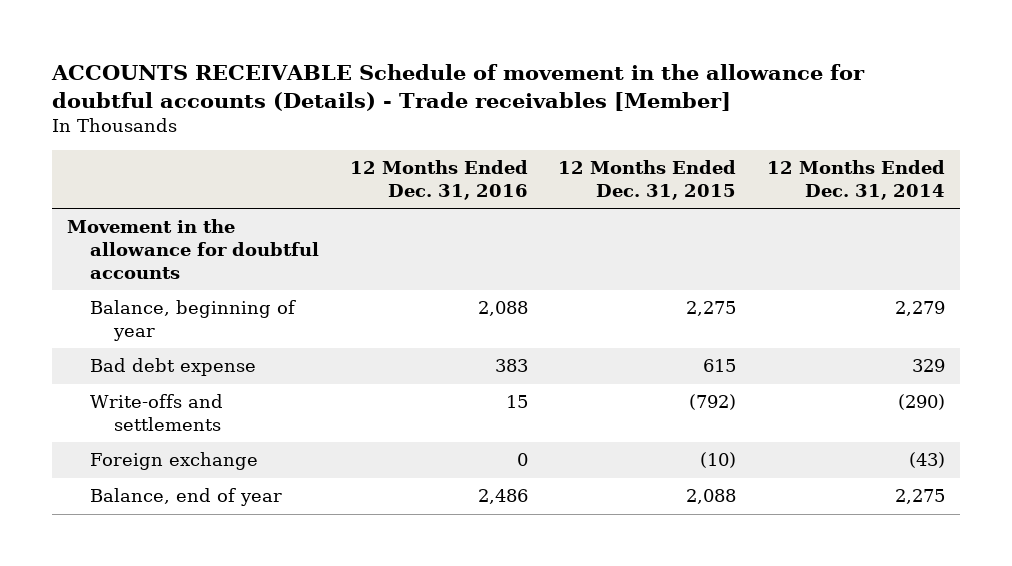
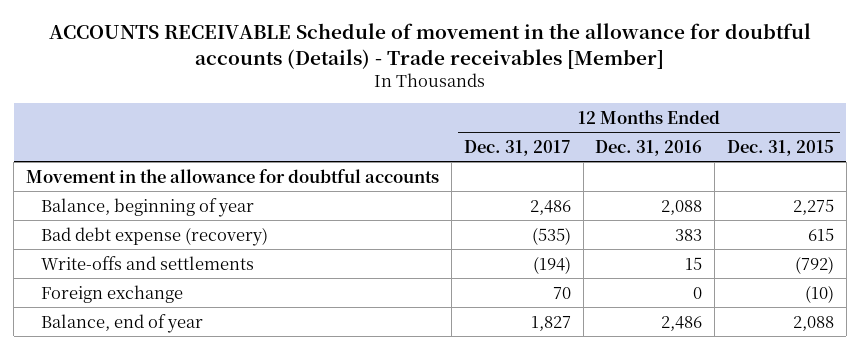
[766,160,945,200] 12 Months Ended Dec. 31, 2014 -> none
none -> [463,139,571,156] Dec. 31, 2017
[90,358,257,377] Bad debt expense -> [40,226,268,246] Bad debt expense (recovery)

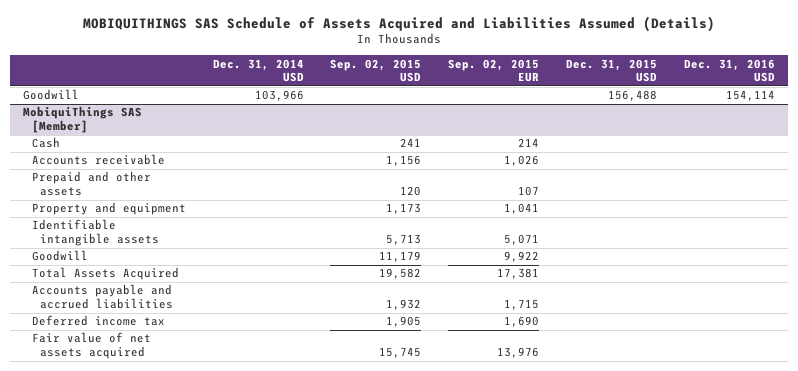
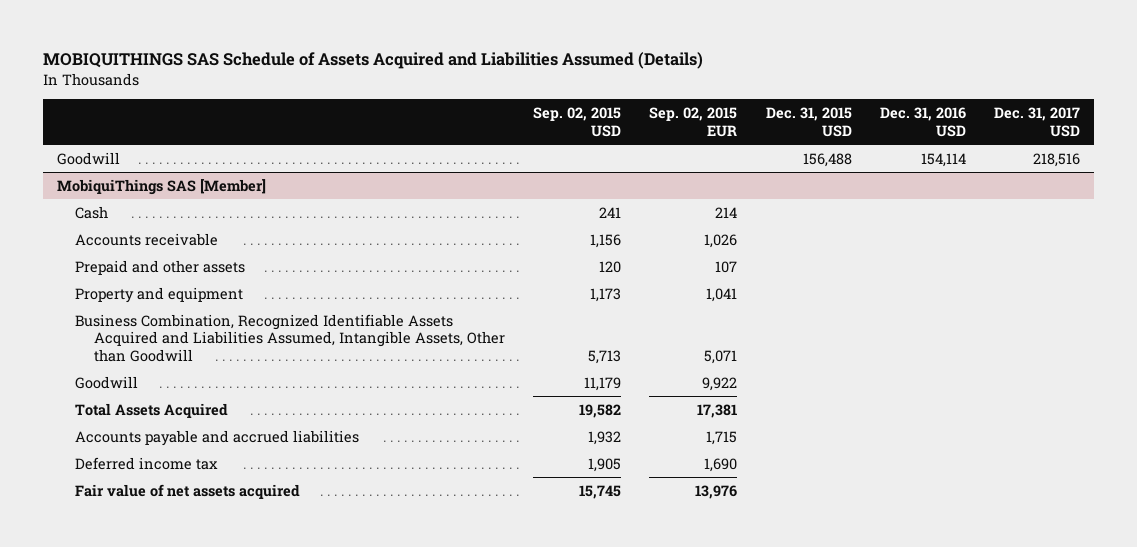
[212,58,304,83] Dec. 31, 2014 USD -> none
none -> [993,107,1080,137] Dec. 31, 2017 USD
[31,219,160,247] Identifiable intangible assets -> [75,313,505,362] Business Combination, Recognized Identifiable Assets Acquired and Liabilities Assumed, Intangible Assets, Other than Goodwill

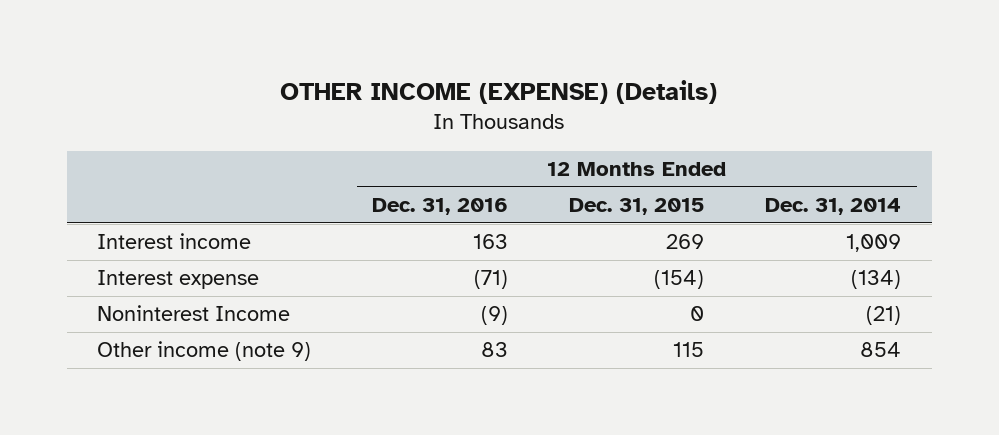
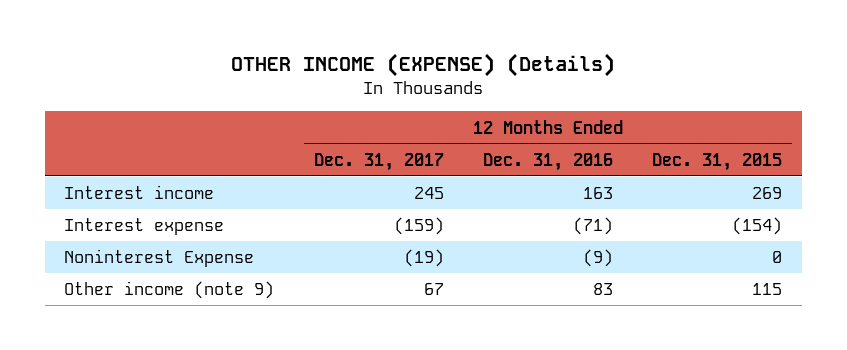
[765,198,902,216] Dec. 31, 2014 -> none
none -> [313,152,444,171] Dec. 31, 2017
[97,305,291,322] Noninterest Income -> none
none -> [64,249,255,268] Noninterest Expense

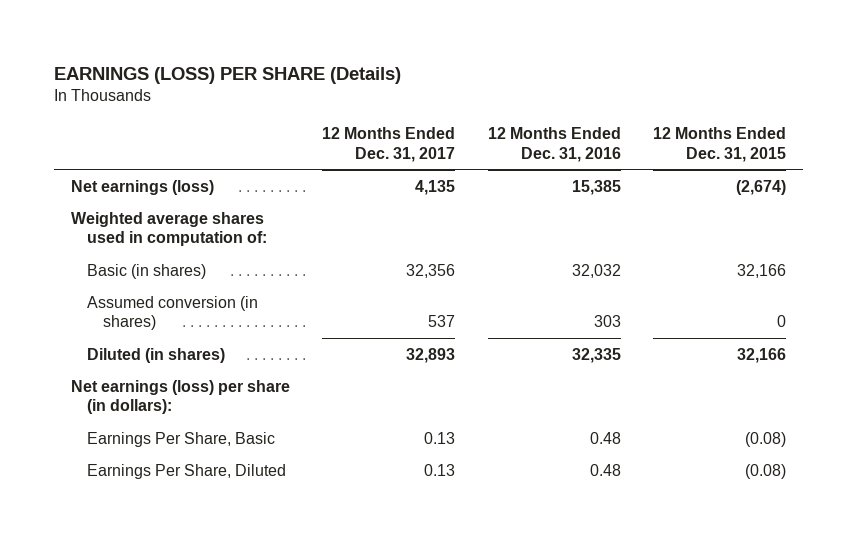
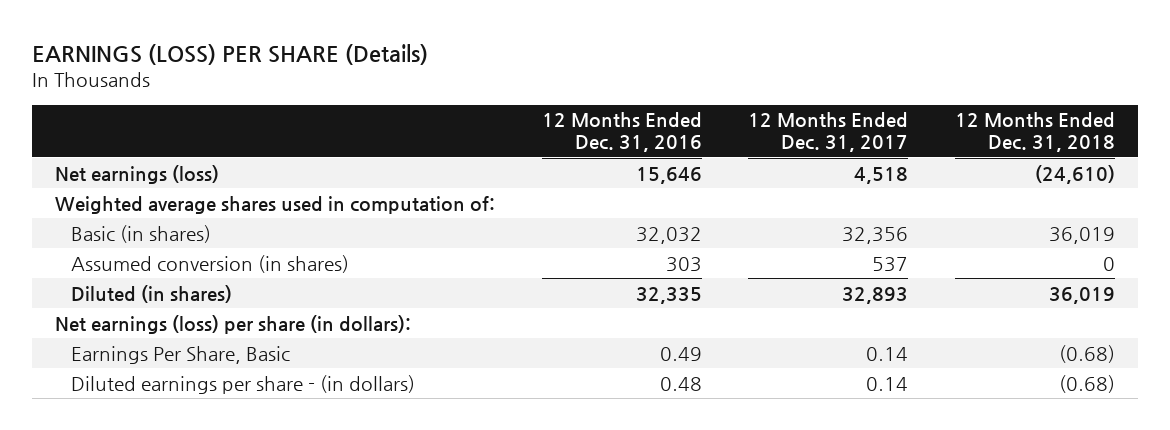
[653,127,787,162] 12 Months Ended Dec. 31, 2015 -> none
none -> [954,112,1115,152] 12 Months Ended Dec. 31, 2018
[415,179,456,195] 4,135 -> [854,166,909,184] 4,518
[571,179,621,195] 15,385 -> [635,166,702,184] 15,646
[424,431,456,444] 0.13 -> [866,346,909,361] 0.14
[589,431,621,444] 0.48 -> [659,346,702,361] 0.49
[86,463,286,479] Earnings Per Share, Diluted -> [71,374,416,394] Diluted earnings per share - (in dollars)
[424,463,456,476] 0.13 -> [866,376,909,391] 0.14

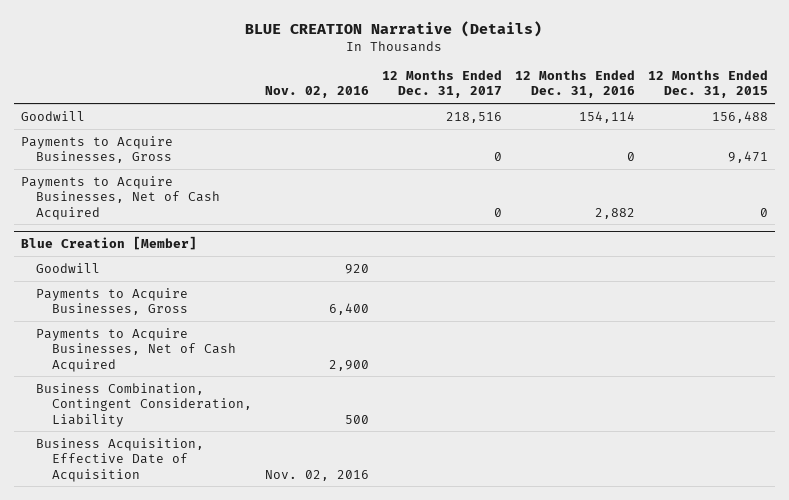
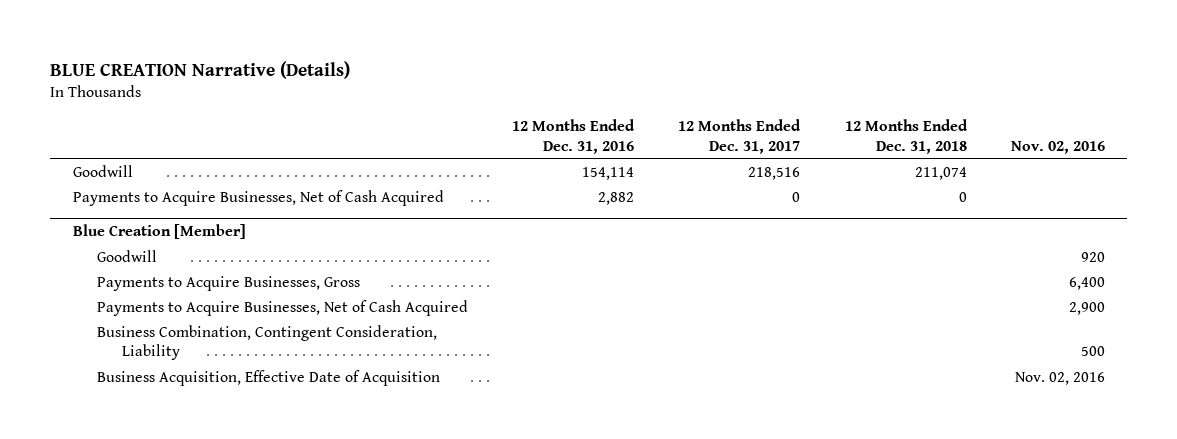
[648,70,769,99] 12 Months Ended Dec. 31, 2015 -> none
none -> [844,119,968,154] 12 Months Ended Dec. 31, 2018
[20,135,173,164] Payments to Acquire Businesses, Gross -> none

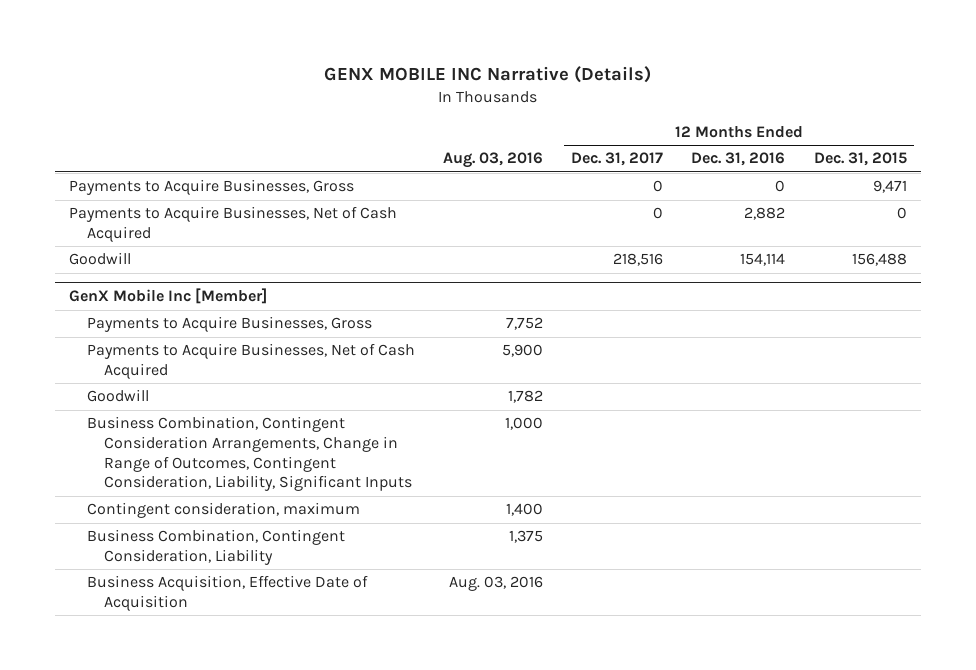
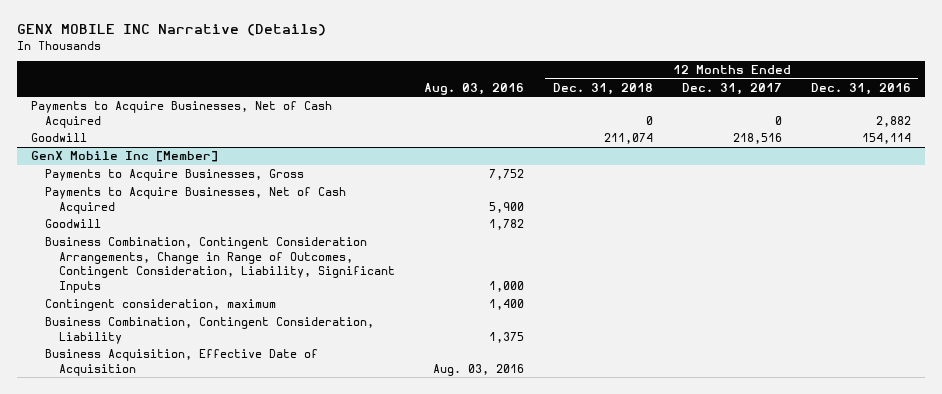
[813,152,907,167] Dec. 31, 2015 -> none
none -> [552,82,653,95] Dec. 31, 2018
[69,179,355,196] Payments to Acquire Businesses, Gross -> none

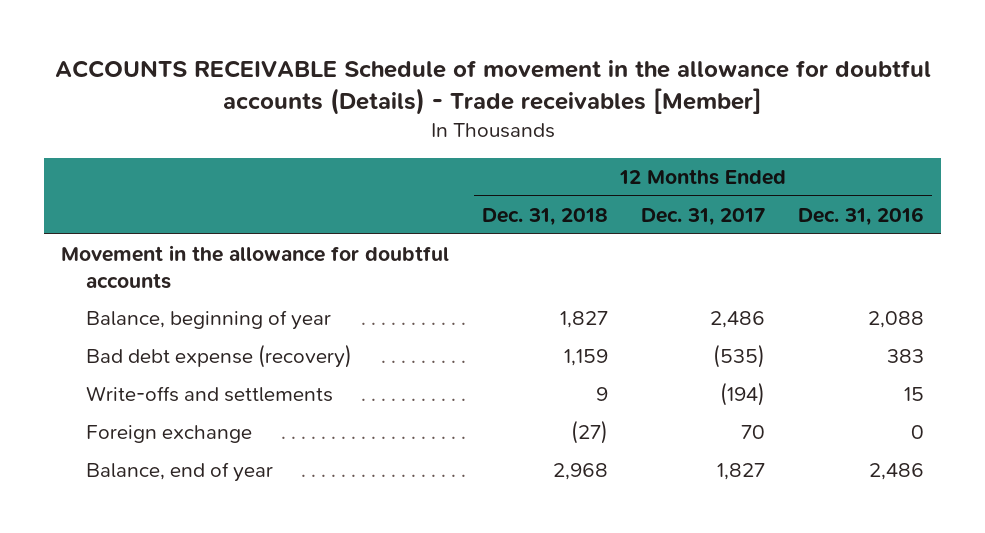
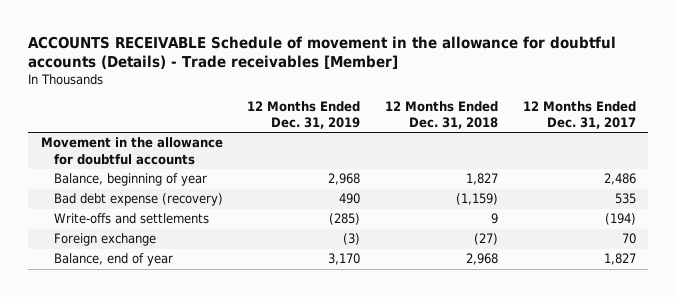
[798,206,925,226] Dec. 31, 2016 -> none
none -> [247,100,361,130] 12 Months Ended Dec. 31, 2019
[564,349,609,367] 1,159 -> [456,193,499,206] (1,159)
[713,344,766,369] (535) -> [614,193,636,205] 535

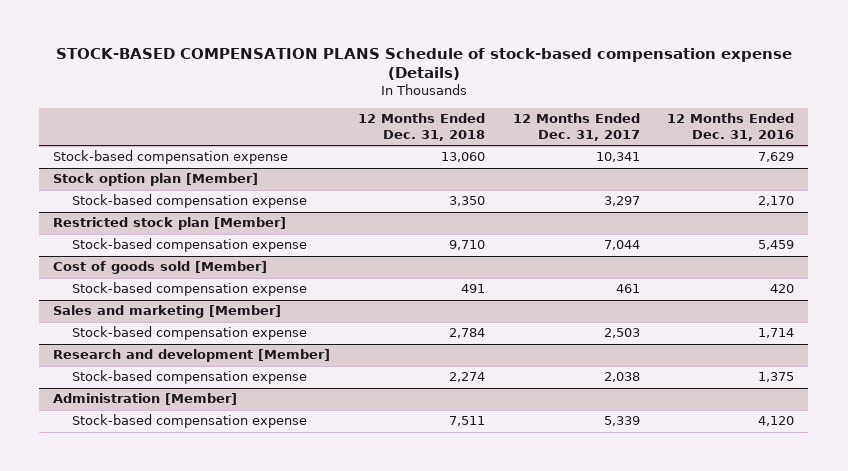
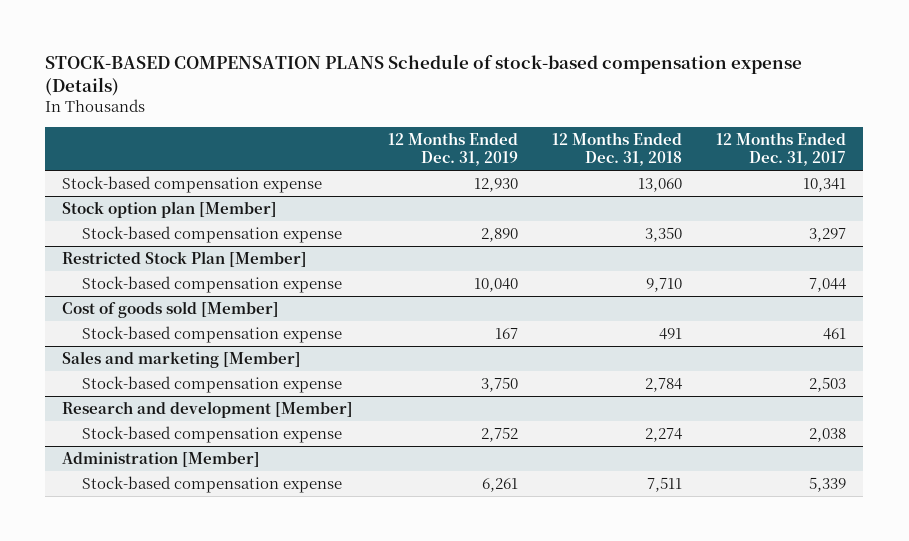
[667,113,795,142] 12 Months Ended Dec. 31, 2016 -> none
none -> [387,132,518,167] 12 Months Ended Dec. 31, 2019
[53,217,287,231] Restricted stock plan [Member] -> [62,251,308,268] Restricted Stock Plan [Member]

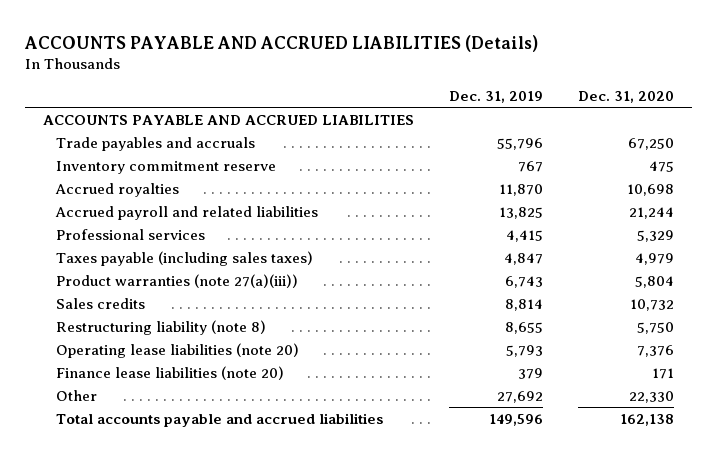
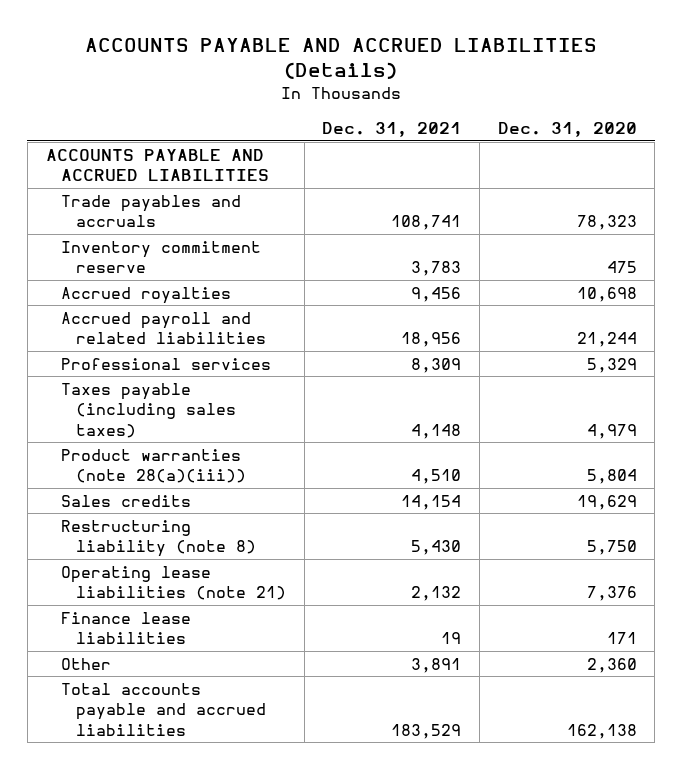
[448,90,543,103] Dec. 31, 2019 -> none
none -> [322,122,462,138] Dec. 31, 2021
[628,137,675,150] 67,250 -> [576,215,637,231] 78,323
[55,273,298,288] Product warranties (note 27(a)(iii)) -> [60,448,246,484] Product warranties (note 28(a)(iii))
[630,298,675,311] 10,732 -> [576,494,637,510] 19,629
[55,342,299,358] Operating lease liabilities (note 20) -> [60,565,286,601] Operating lease liabilities (note 21)
[55,365,284,380] Finance lease liabilities (note 20) -> [60,611,191,645] Finance lease liabilities
[629,390,675,403] 22,330 -> [586,657,637,673] 2,360

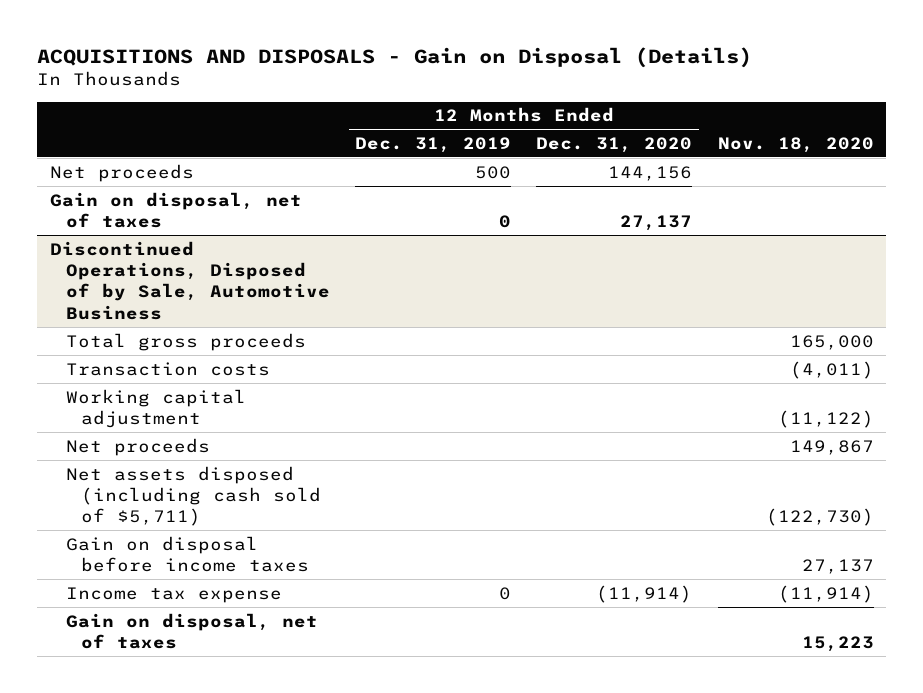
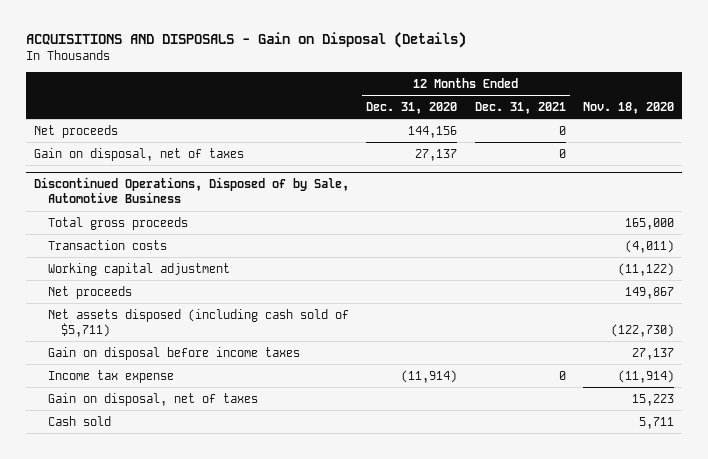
[354,136,511,153] Dec. 31, 2019 -> none
none -> [474,101,566,114] Dec. 31, 2021
none -> [47,415,111,426] Cash sold

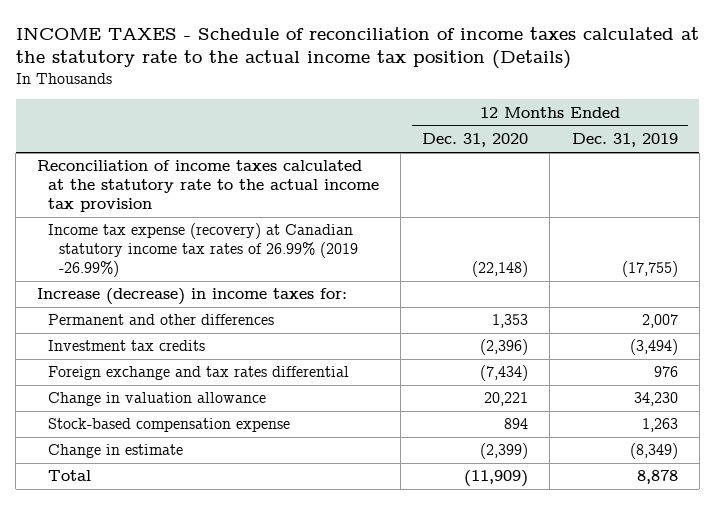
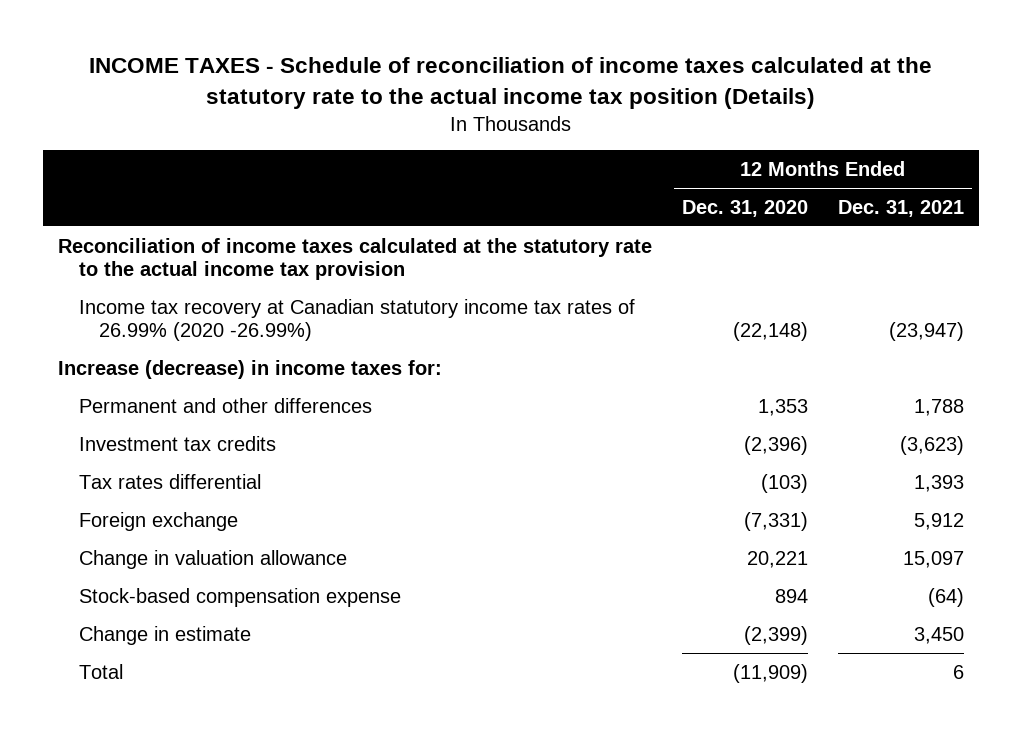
[571,133,678,148] Dec. 31, 2019 -> none
none -> [838,199,965,217] Dec. 31, 2021
[48,223,358,277] Income tax expense (recovery) at Canadian statutory income tax rates of 26.99% (2019 -26.99%) -> [78,298,635,342] Income tax recovery at Canadian statutory income tax rates of 26.99% (2020 -26.99%)
[48,366,350,381] Foreign exchange and tax rates differential -> [78,473,261,489] Tax rates differential
[480,365,529,382] (7,434) -> [760,473,808,493] (103)
none -> [78,511,238,531] Foreign exchange

